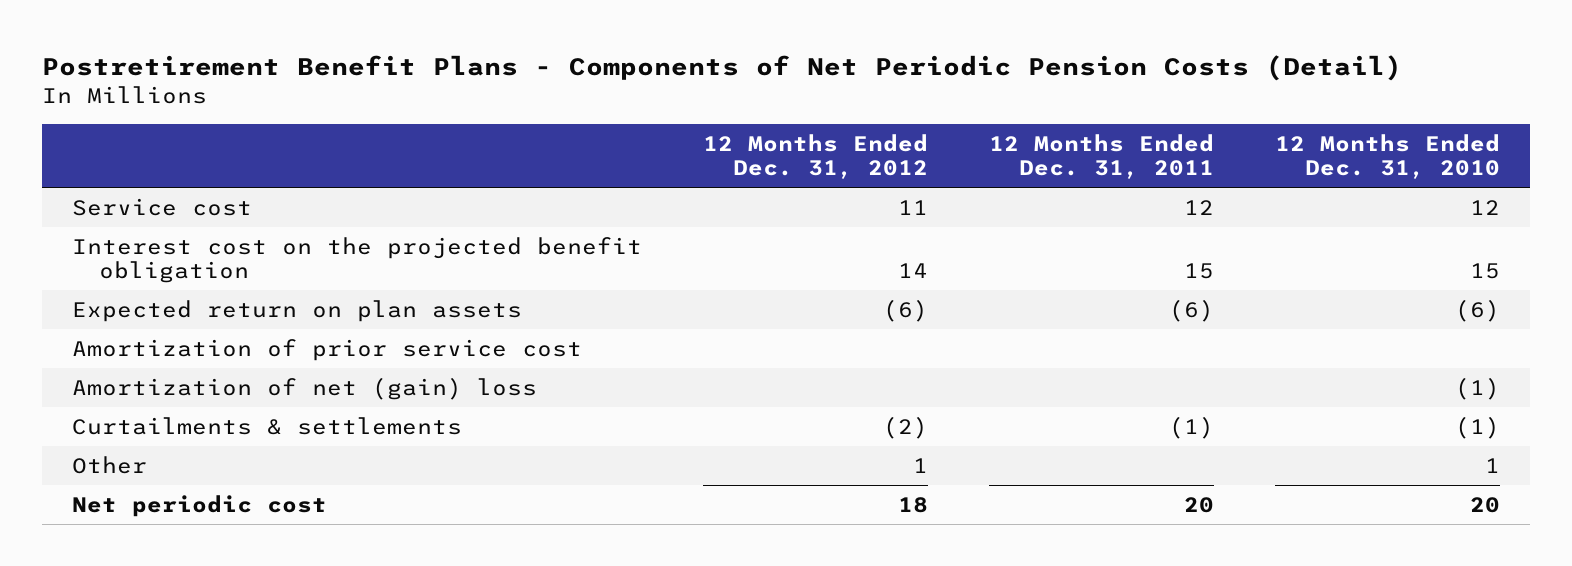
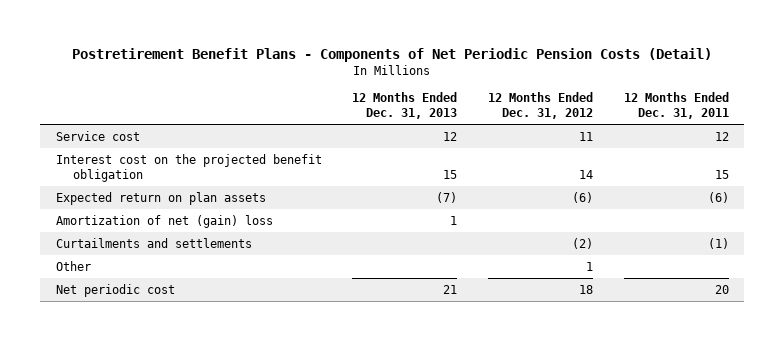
[1274,133,1500,179] 12 Months Ended Dec. 31, 2010 -> none
none -> [352,92,458,120] 12 Months Ended Dec. 31, 2013
[72,338,583,361] Amortization of prior service cost -> none
[72,416,463,435] Curtailments & settlements -> [55,237,252,248] Curtailments and settlements

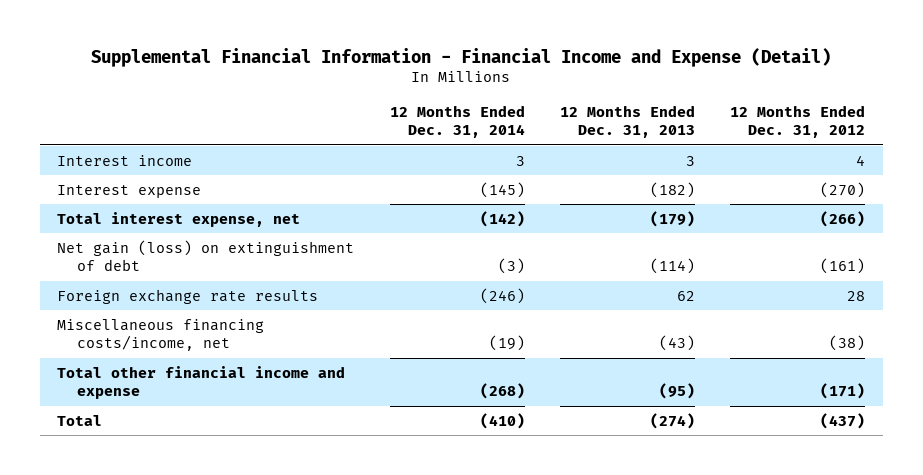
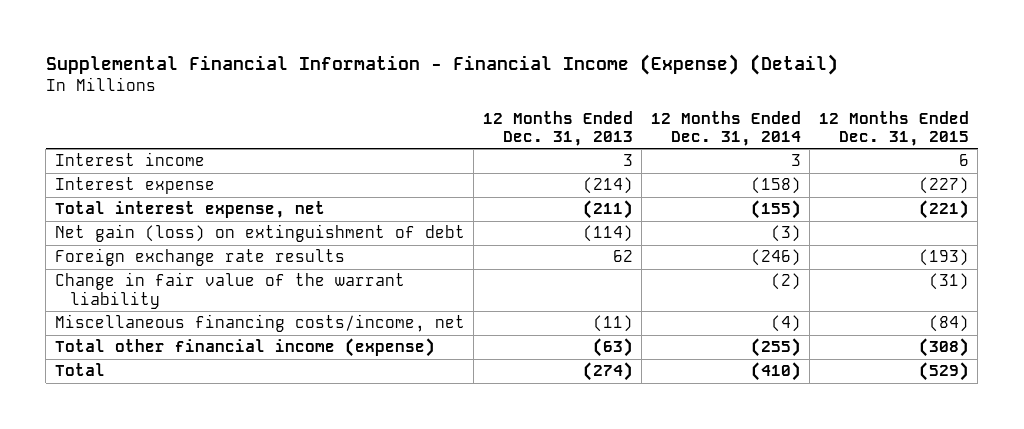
[91,47,832,67] Supplemental Financial Information - Financial Income and Expense (Detail) -> [45,54,838,76] Supplemental Financial Information - Financial Income (Expense) (Detail)
[730,104,866,139] 12 Months Ended Dec. 31, 2012 -> none
none -> [818,110,969,147] 12 Months Ended Dec. 31, 2015
[479,181,525,198] (145) -> [750,177,801,195] (158)
[649,181,695,198] (182) -> [582,177,633,195] (214)
[479,210,525,227] (142) -> [750,200,801,220] (155)
[649,210,695,227] (179) -> [582,200,633,220] (211)
none -> [54,272,405,309] Change in fair value of the warrant liability
[488,335,525,352] (19) -> [770,315,801,333] (4)
[658,335,695,352] (43) -> [592,315,633,333] (11)
[57,365,346,400] Total other financial income and expense -> [54,338,435,358] Total other financial income (expense)
[479,383,525,400] (268) -> [750,338,801,358] (255)
[658,383,695,400] (95) -> [592,338,633,358] (63)

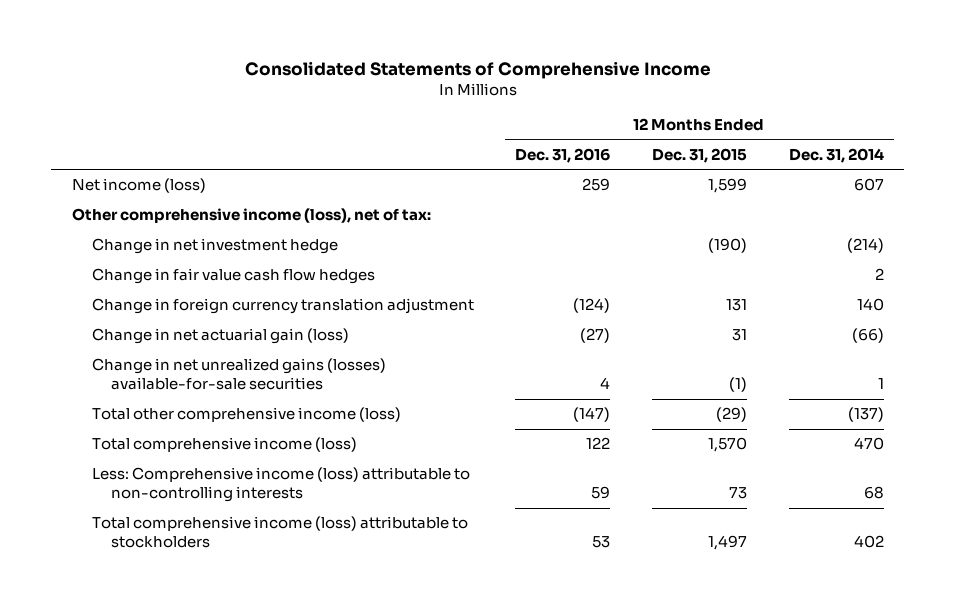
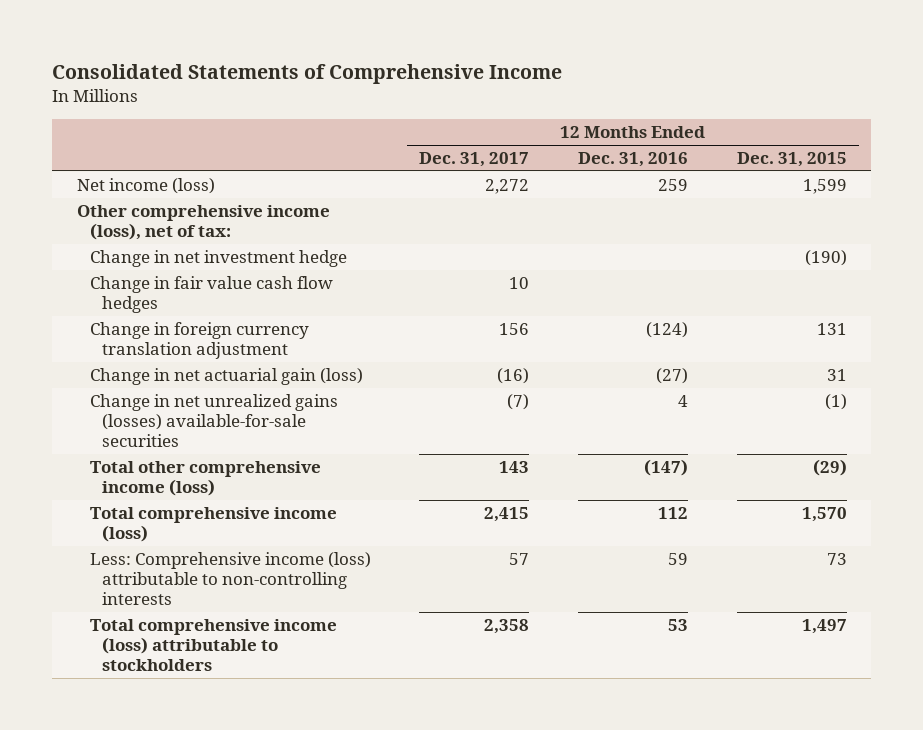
[788,147,884,163] Dec. 31, 2014 -> none
none -> [419,152,530,168] Dec. 31, 2017
[586,437,611,450] 122 -> [657,507,688,520] 112

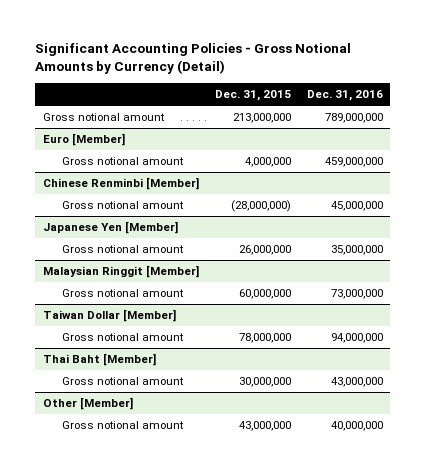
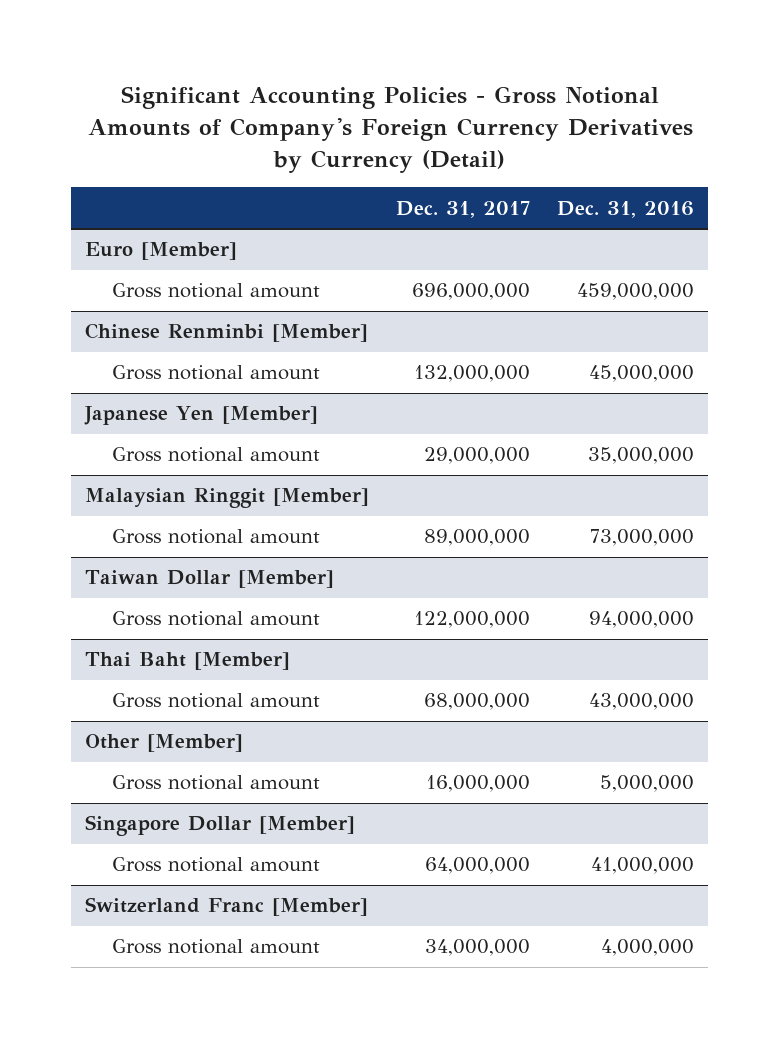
[35,43,352,75] Significant Accounting Policies - Gross Notional Amounts by Currency (Detail) -> [87,85,693,173] Significant Accounting Policies - Gross Notional Amounts of Company's Foreign Currency Derivatives by Currency (Detail)
[214,90,291,102] Dec. 31, 2015 -> none
none -> [396,200,531,218] Dec. 31, 2017
[43,113,166,122] Gross notional amount -> none
[330,421,383,432] 40,000,000 -> [600,775,695,793] 5,000,000
none -> [84,815,355,837] Singapore Dollar [Member]
none -> [111,857,320,873] Gross notional amount
none -> [84,897,368,917] Switzerland Franc [Member]
none -> [111,939,320,955] Gross notional amount

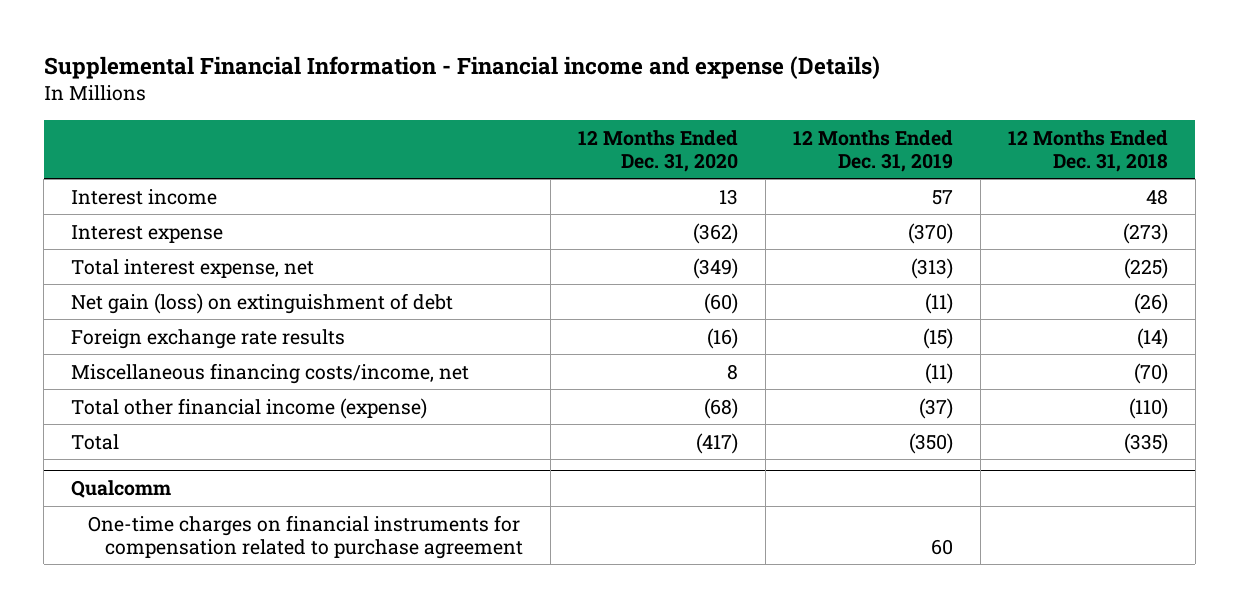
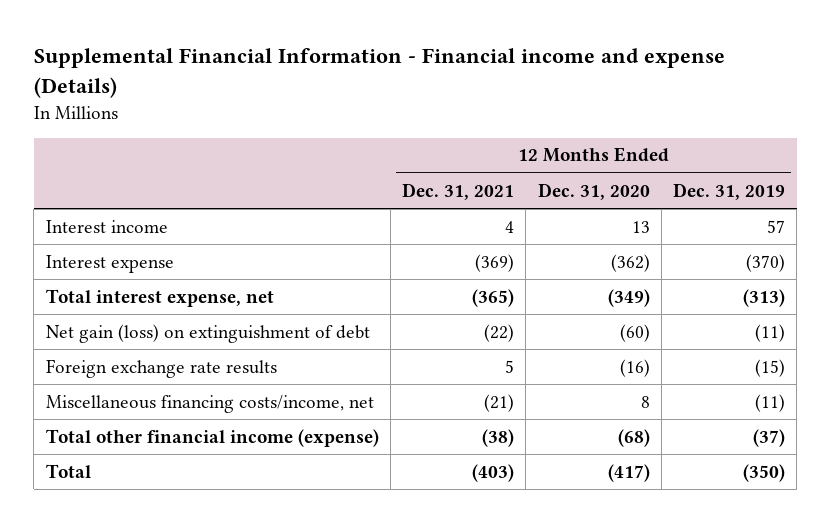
[1007,129,1168,172] 12 Months Ended Dec. 31, 2018 -> none
none -> [402,182,515,200] Dec. 31, 2021
[71,480,172,499] Qualcomm -> none
[87,514,523,559] One-time charges on financial instruments for compensation related to purchase agreement -> none

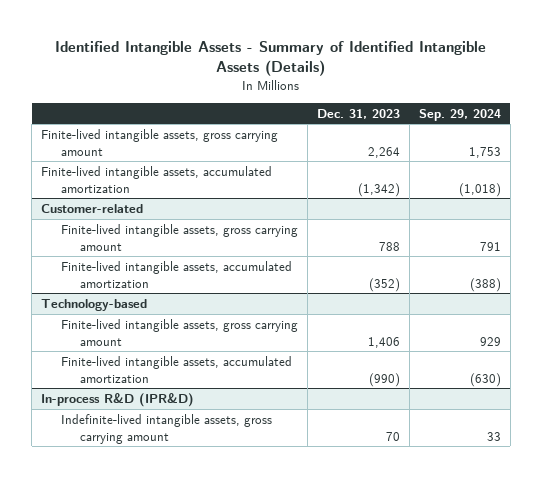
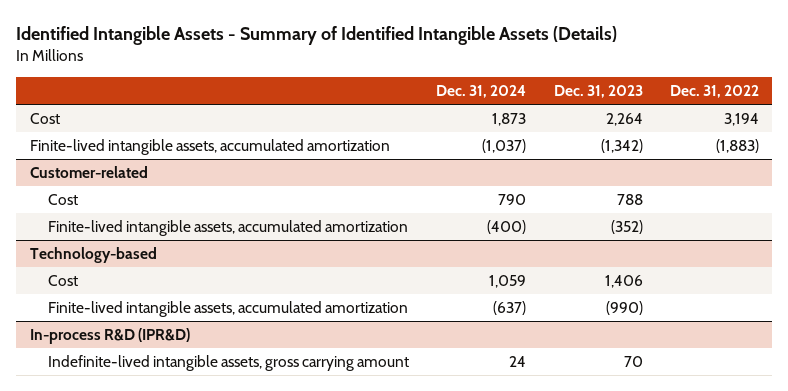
[418,108,501,121] Sep. 29, 2024 -> none
none -> [436,85,527,99] Dec. 31, 2024
none -> [669,85,759,99] Dec. 31, 2022
[41,128,279,156] Finite-lived intangible assets, gross carrying amount -> [29,113,60,125] Cost
[60,223,298,251] Finite-lived intangible assets, gross carrying amount -> [48,194,79,206] Cost
[60,318,298,346] Finite-lived intangible assets, gross carrying amount -> [48,275,79,287] Cost

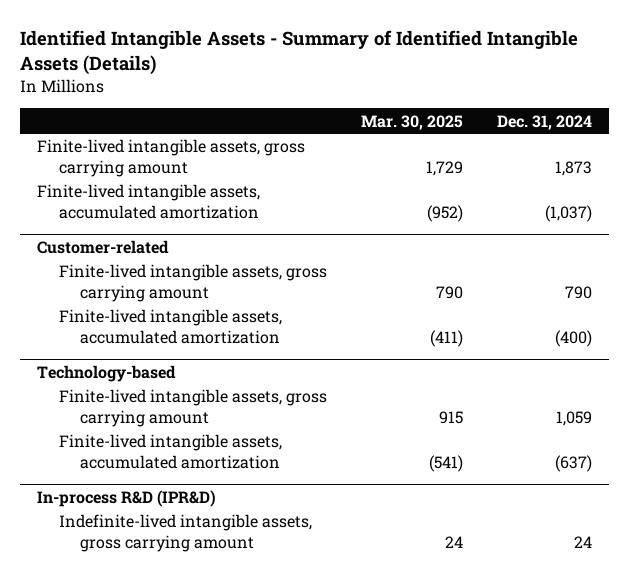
[553,85,643,99] Dec. 31, 2023 -> none
[669,85,759,99] Dec. 31, 2022 -> none
none -> [361,114,464,130] Mar. 30, 2025
[29,113,60,125] Cost -> [37,139,306,177] Finite-lived intangible assets, gross carrying amount
[48,194,79,206] Cost -> [58,264,327,302] Finite-lived intangible assets, gross carrying amount
[48,275,79,287] Cost -> [58,389,327,427] Finite-lived intangible assets, gross carrying amount

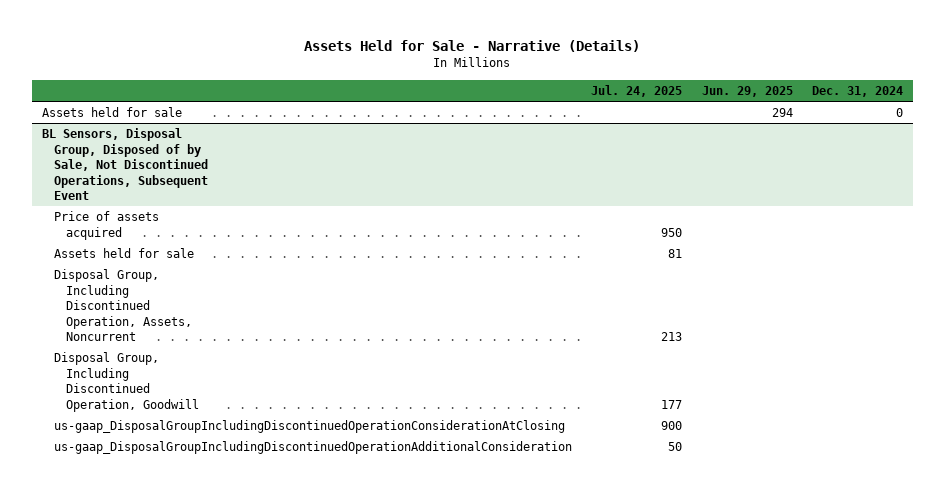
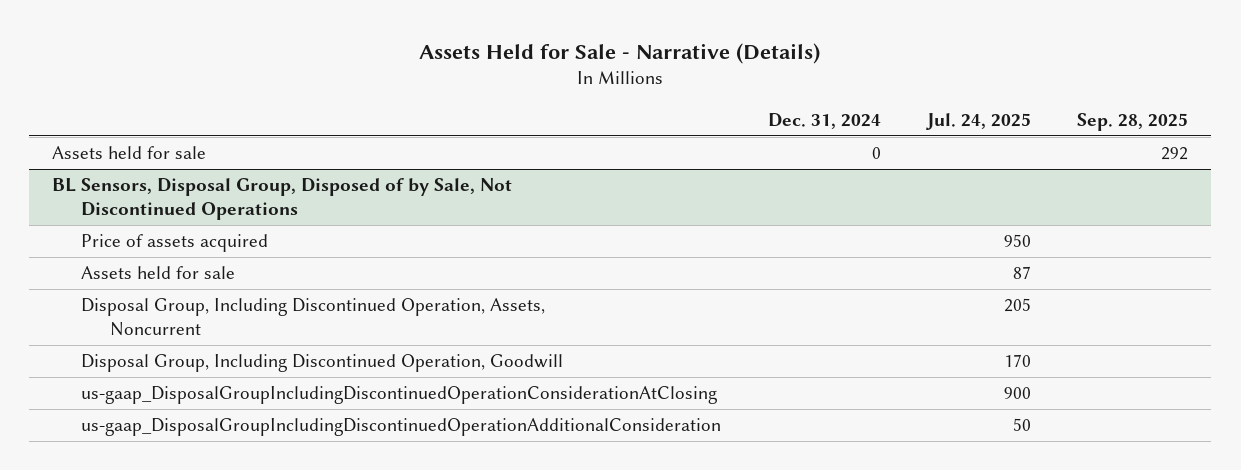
[701,85,793,97] Jun. 29, 2025 -> none
none -> [1077,112,1189,131] Sep. 28, 2025
[41,128,208,201] BL Sensors, Disposal Group, Disposed of by Sale, Not Discontinued Operations, Subsequent Event -> [52,178,513,220] BL Sensors, Disposal Group, Disposed of by Sale, Not Discontinued Operations
[668,249,683,259] 81 -> [1012,266,1031,280] 87
[661,332,683,342] 213 -> [1003,298,1031,313] 205
[661,399,683,409] 177 -> [1003,354,1031,368] 170

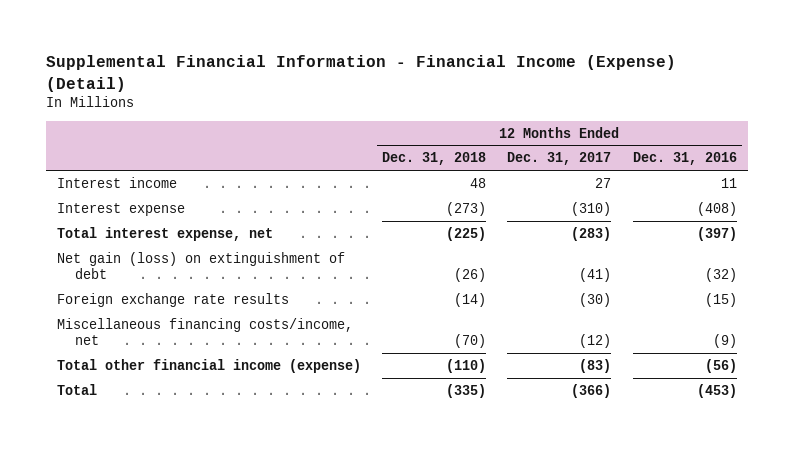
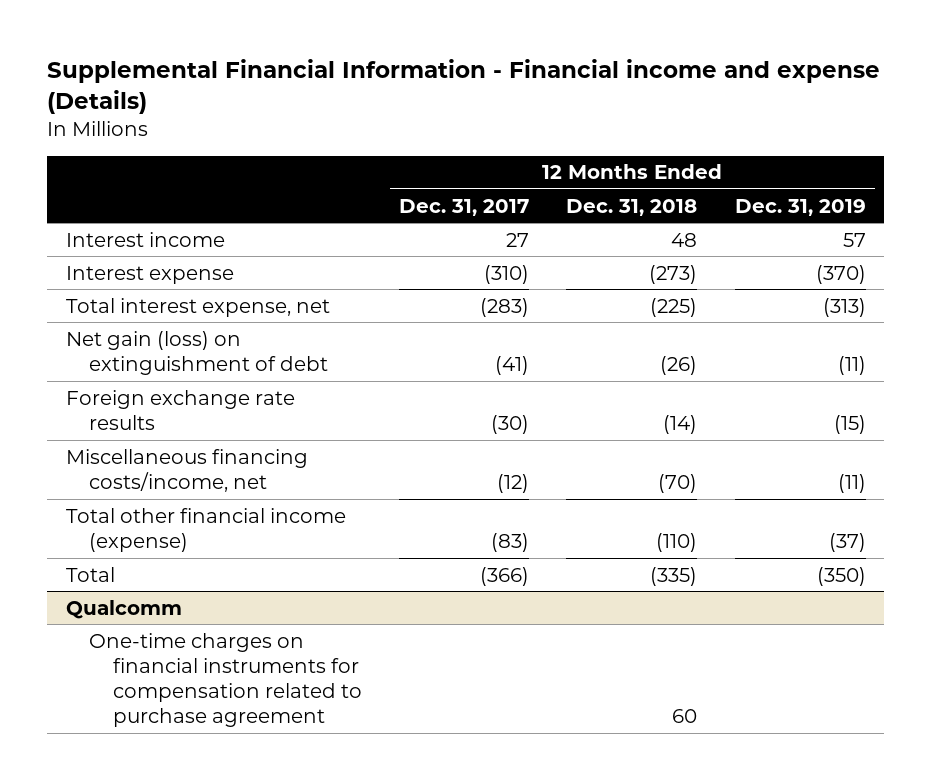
[45,55,676,92] Supplemental Financial Information - Financial Income (Expense) (Detail) -> [47,59,881,114] Supplemental Financial Information - Financial income and expense (Details)
[632,152,737,166] Dec. 31, 2016 -> none
none -> [734,198,866,216] Dec. 31, 2019
none -> [65,599,182,619] Qualcomm
none -> [89,632,362,728] One-time charges on financial instruments for compensation related to purchase agreement

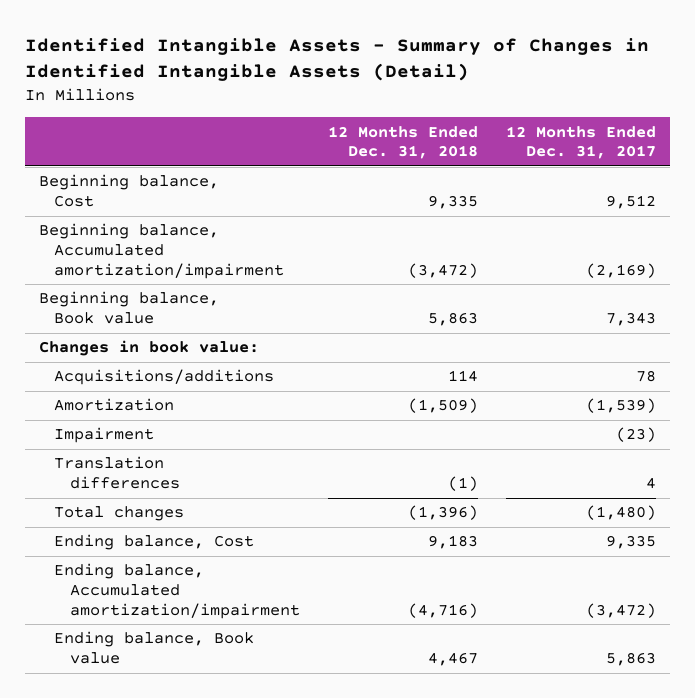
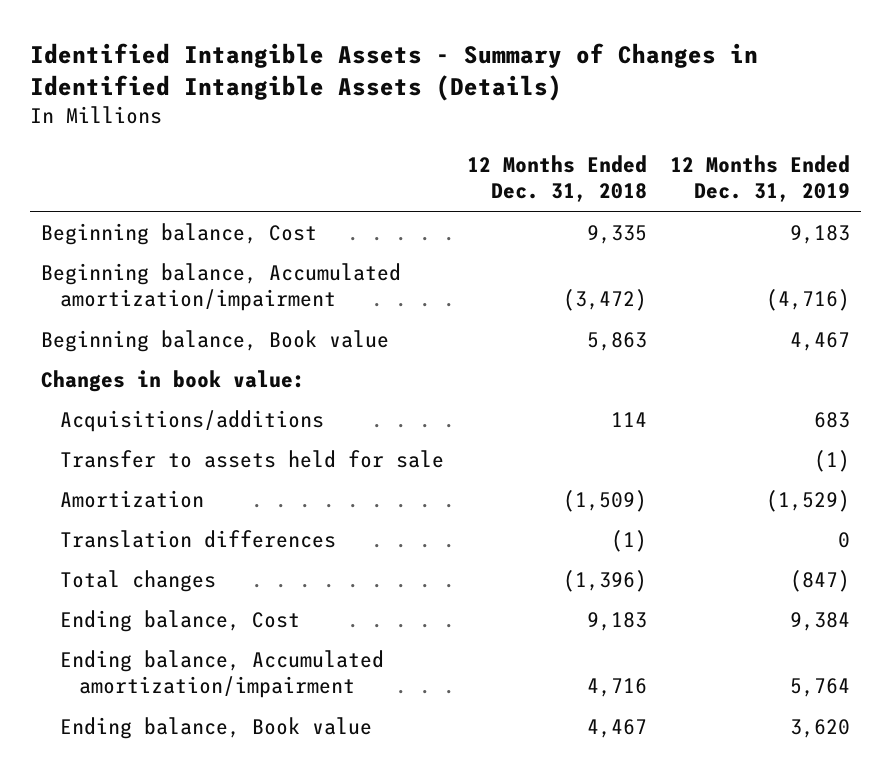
[24,38,649,82] Identified Intangible Assets - Summary of Changes in Identified Intangible Assets (Detail) -> [29,42,758,102] Identified Intangible Assets - Summary of Changes in Identified Intangible Assets (Details)
[505,125,656,160] 12 Months Ended Dec. 31, 2017 -> none
none -> [669,155,850,203] 12 Months Ended Dec. 31, 2019
none -> [60,449,445,468] Transfer to assets held for sale
[54,427,155,444] Impairment -> none
[407,602,478,618] (4,716) -> [586,677,647,697] 4,716

